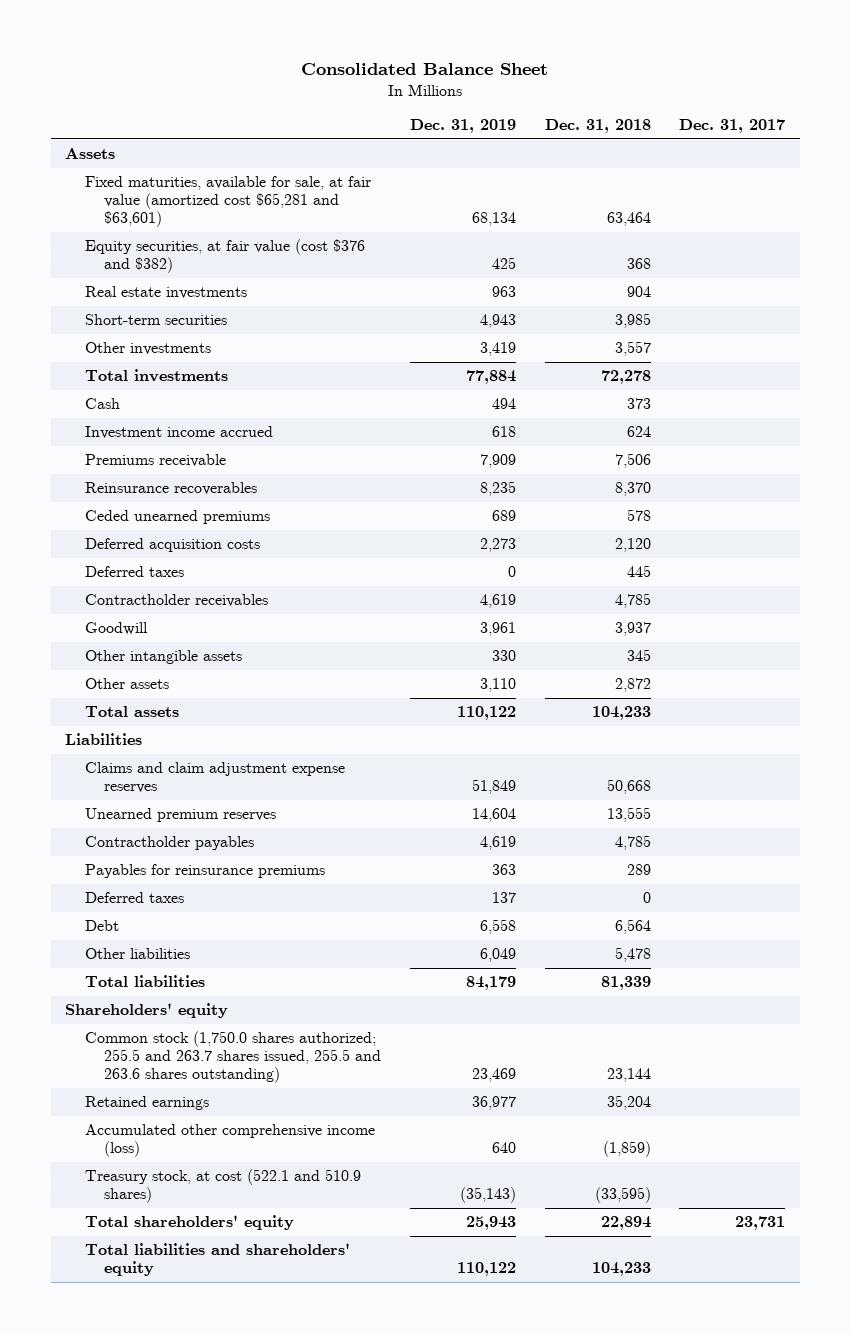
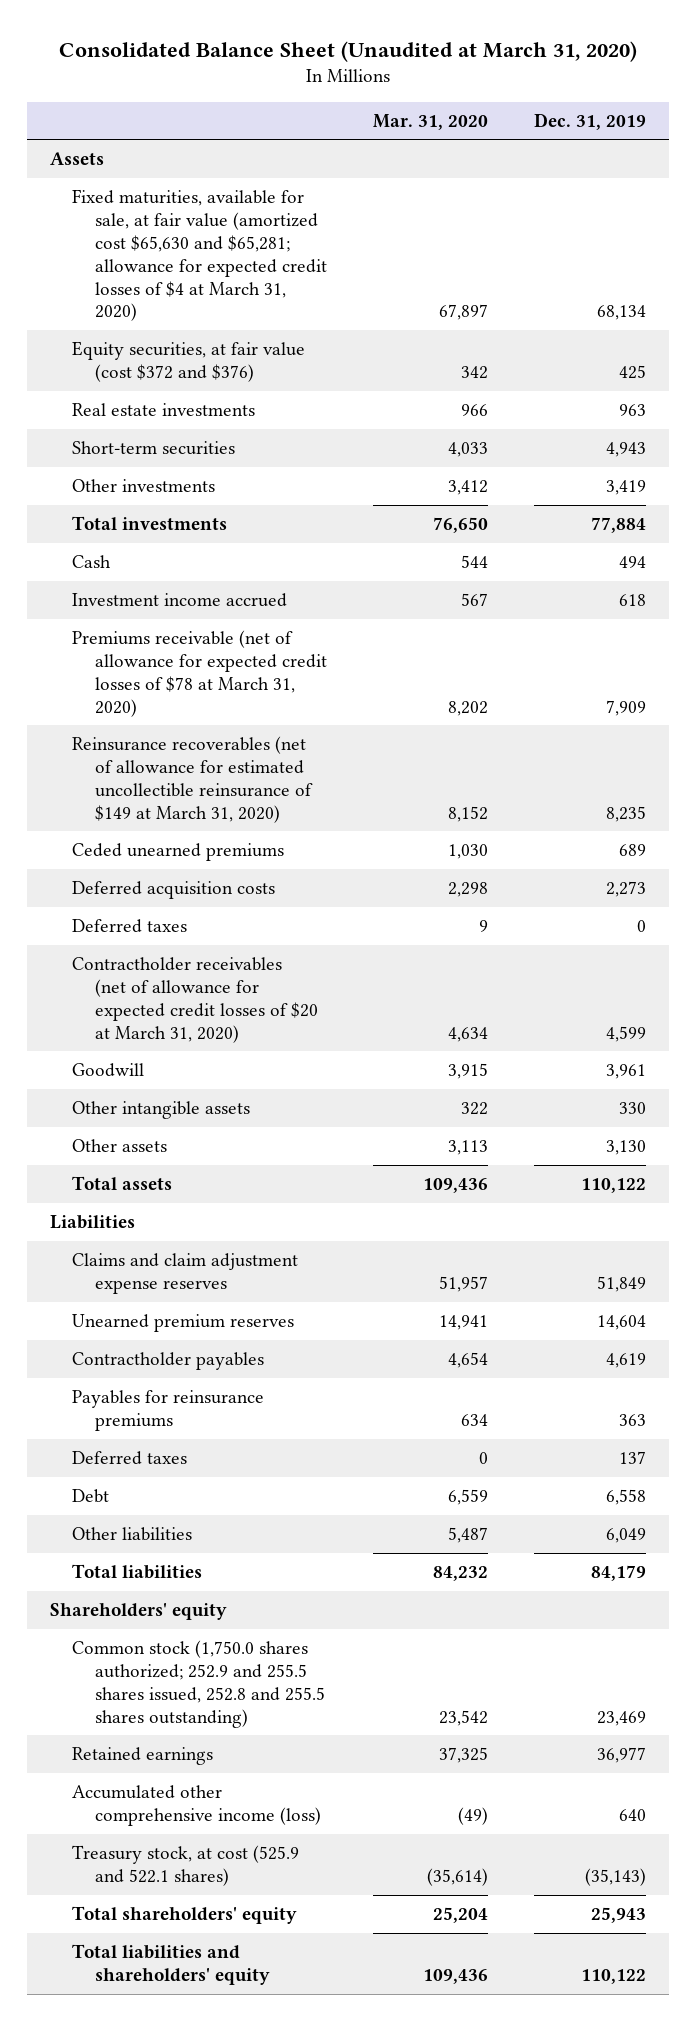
[301,62,549,75] Consolidated Balance Sheet -> [58,40,637,62] Consolidated Balance Sheet (Unaudited at March 31, 2020)
[544,119,651,134] Dec. 31, 2018 -> none
[679,119,786,134] Dec. 31, 2017 -> none
none -> [372,113,488,130] Mar. 31, 2020
[84,176,371,227] Fixed maturities, available for sale, at fair value (amortized cost $65,281 and $63,601) -> [72,189,328,322] Fixed maturities, available for sale, at fair value (amortized cost $65,630 and $65,281; allowance for expected credit losses of $4 at March 31, 2020)
[84,239,365,274] Equity securities, at fair value (cost $376 and $382) -> [72,341,306,382] Equity securities, at fair value (cost $372 and $376)
[84,454,226,468] Premiums receivable -> [72,630,328,717] Premiums receivable (net of allowance for expected credit losses of $78 at March 31, 2020)
[84,482,257,496] Reinsurance recoverables -> [72,736,314,823] Reinsurance recoverables (net of allowance for estimated uncollectible reinsurance of $149 at March 31, 2020)
[84,594,268,608] Contractholder receivables -> none
none -> [72,957,319,1043] Contractholder receivables (net of allowance for expected credit losses of $20 at March 31, 2020)
[480,678,517,693] 3,110 -> [605,1140,646,1156] 3,130
[84,1031,382,1083] Common stock (1,750.0 shares authorized; 255.5 and 263.7 shares issued, 255.5 and 263.6 shares outstanding) -> [72,1640,326,1728] Common stock (1,750.0 shares authorized; 252.9 and 255.5 shares issued, 252.8 and 255.5 shares outstanding)
[84,1169,361,1204] Treasury stock, at cost (522.1 and 510.9 shares) -> [72,1845,300,1886] Treasury stock, at cost (525.9 and 522.1 shares)

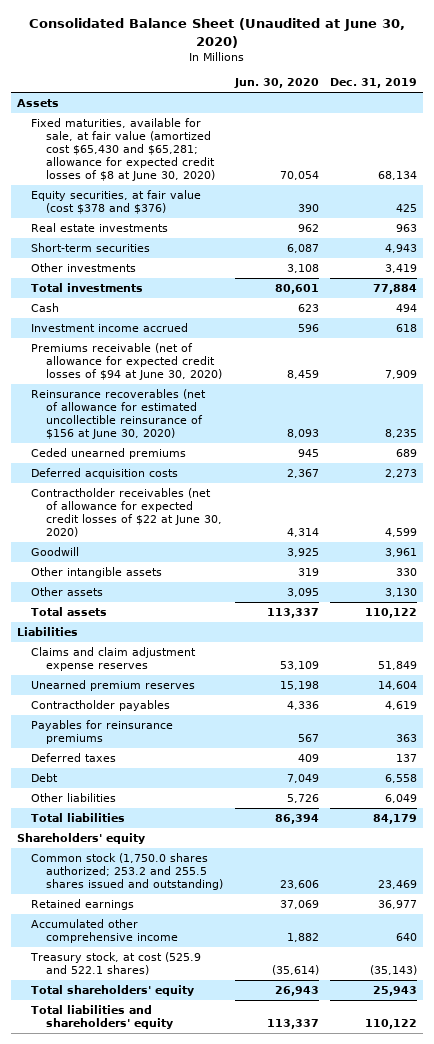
[58,40,637,62] Consolidated Balance Sheet (Unaudited at March 31, 2020) -> [29,18,406,48] Consolidated Balance Sheet (Unaudited at June 30, 2020)
[372,113,488,130] Mar. 31, 2020 -> none
none -> [233,78,319,89] Jun. 30, 2020
[72,189,328,322] Fixed maturities, available for sale, at fair value (amortized cost $65,630 and $65,281; allowance for expected credit losses of $4 at March 31, 2020) -> [31,118,216,182] Fixed maturities, available for sale, at fair value (amortized cost $65,430 and $65,281; allowance for expected credit losses of $8 at June 30, 2020)
[72,341,306,382] Equity securities, at fair value (cost $372 and $376) -> [31,190,202,215] Equity securities, at fair value (cost $378 and $376)
[72,630,328,717] Premiums receivable (net of allowance for expected credit losses of $78 at March 31, 2020) -> [31,343,223,381] Premiums receivable (net of allowance for expected credit losses of $94 at June 30, 2020)
[72,736,314,823] Reinsurance recoverables (net of allowance for estimated uncollectible reinsurance of $149 at March 31, 2020) -> [31,389,207,440] Reinsurance recoverables (net of allowance for estimated uncollectible reinsurance of $156 at June 30, 2020)
[72,919,188,934] Deferred taxes -> none
[72,957,319,1043] Contractholder receivables (net of allowance for expected credit losses of $20 at March 31, 2020) -> [31,488,223,538] Contractholder receivables (net of allowance for expected credit losses of $22 at June 30, 2020)
[72,1640,326,1728] Common stock (1,750.0 shares authorized; 252.9 and 255.5 shares issued, 252.8 and 255.5 shares outstanding) -> [31,853,224,891] Common stock (1,750.0 shares authorized; 253.2 and 255.5 shares issued and outstanding)
[72,1785,322,1826] Accumulated other comprehensive income (loss) -> [31,919,179,944] Accumulated other comprehensive income

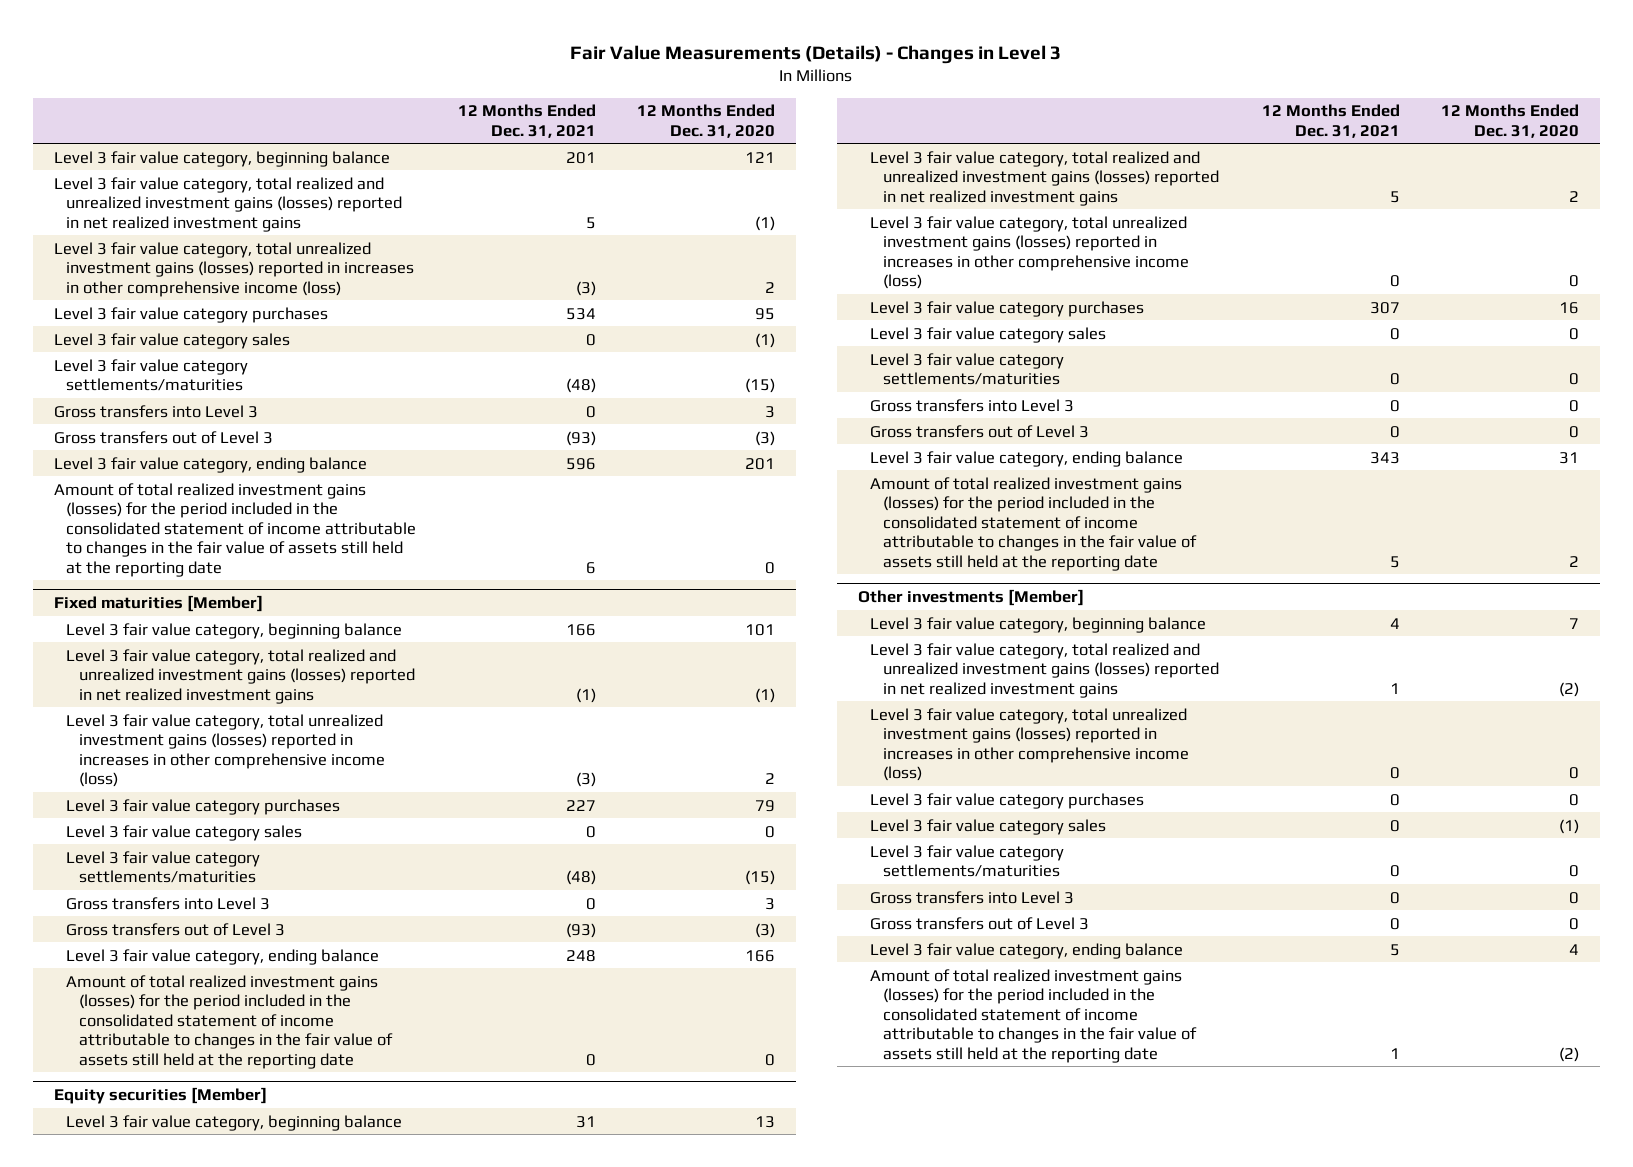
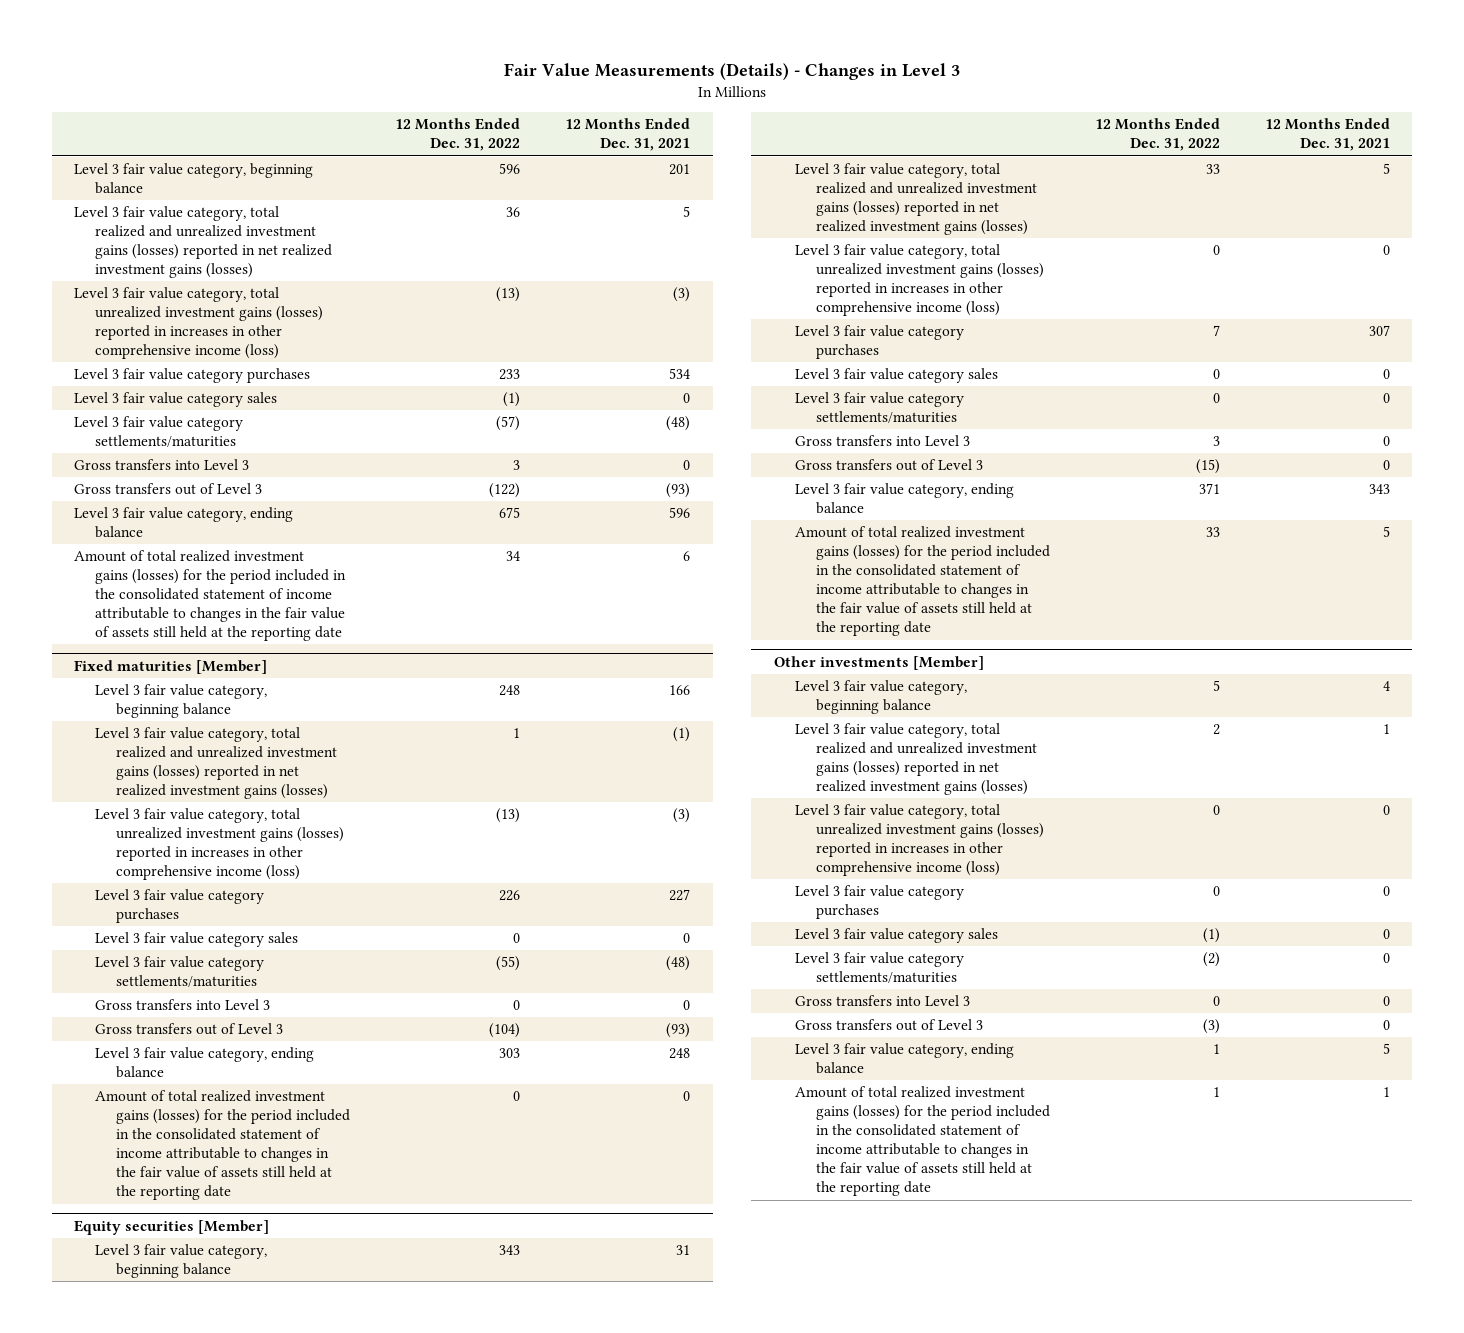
[636,104,775,138] 12 Months Ended Dec. 31, 2020 -> none
none -> [394,118,520,152] 12 Months Ended Dec. 31, 2022
[53,176,403,232] Level 3 fair value category, total realized and unrealized investment gains (losses) reported in net realized investment gains -> [74,206,332,279] Level 3 fair value category, total realized and unrealized investment gains (losses) reported in net realized investment gains (losses)
[66,648,416,704] Level 3 fair value category, total realized and unrealized investment gains (losses) reported in net realized investment gains -> [94,727,337,800] Level 3 fair value category, total realized and unrealized investment gains (losses) reported in net realized investment gains (losses)
[870,150,1220,206] Level 3 fair value category, total realized and unrealized investment gains (losses) reported in net realized investment gains -> [794,163,1037,236] Level 3 fair value category, total realized and unrealized investment gains (losses) reported in net realized investment gains (losses)
[870,642,1220,698] Level 3 fair value category, total realized and unrealized investment gains (losses) reported in net realized investment gains -> [794,723,1037,796] Level 3 fair value category, total realized and unrealized investment gains (losses) reported in net realized investment gains (losses)

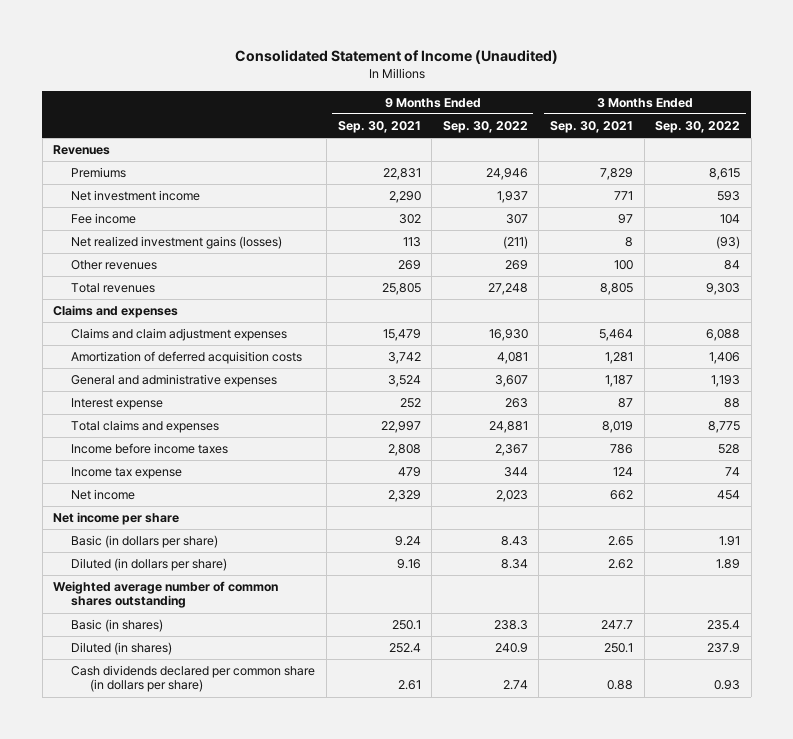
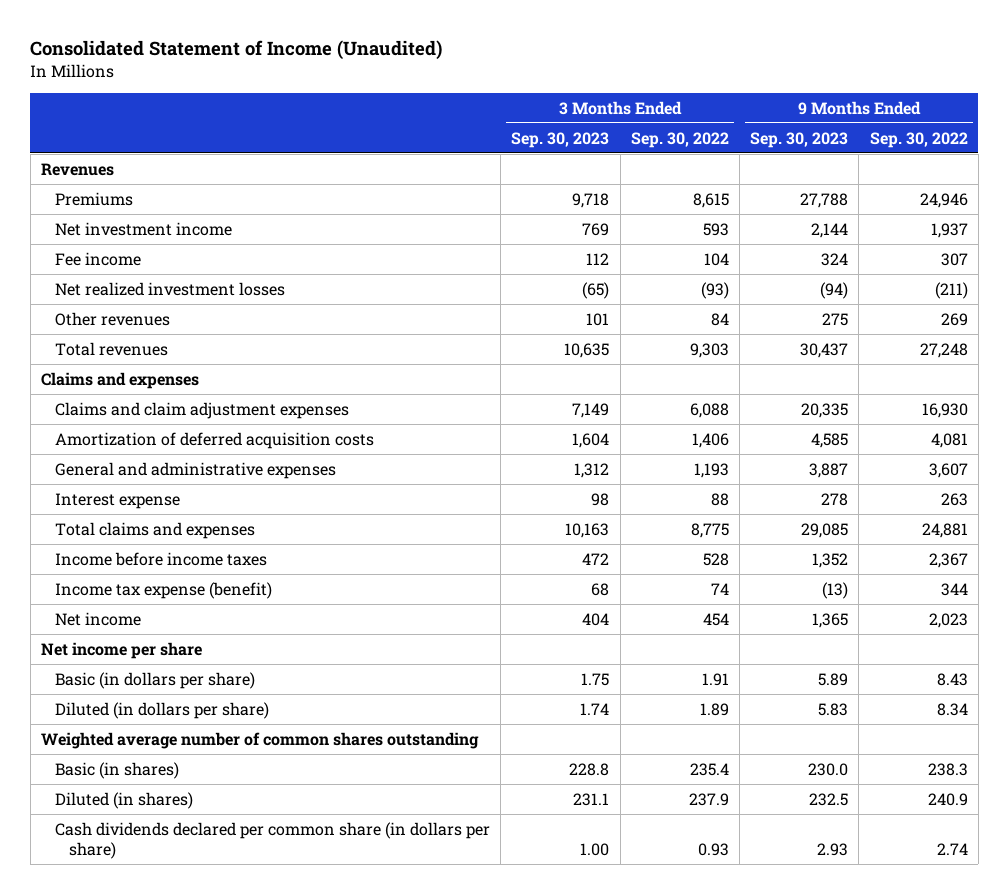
[337,120,421,133] Sep. 30, 2021 -> none
[550,120,634,133] Sep. 30, 2021 -> none
none -> [511,131,610,148] Sep. 30, 2023
none -> [750,131,849,148] Sep. 30, 2023
[71,236,283,250] Net realized investment gains (losses) -> [54,281,285,296] Net realized investment losses
[71,467,183,480] Income tax expense -> [54,581,272,599] Income tax expense (benefit)

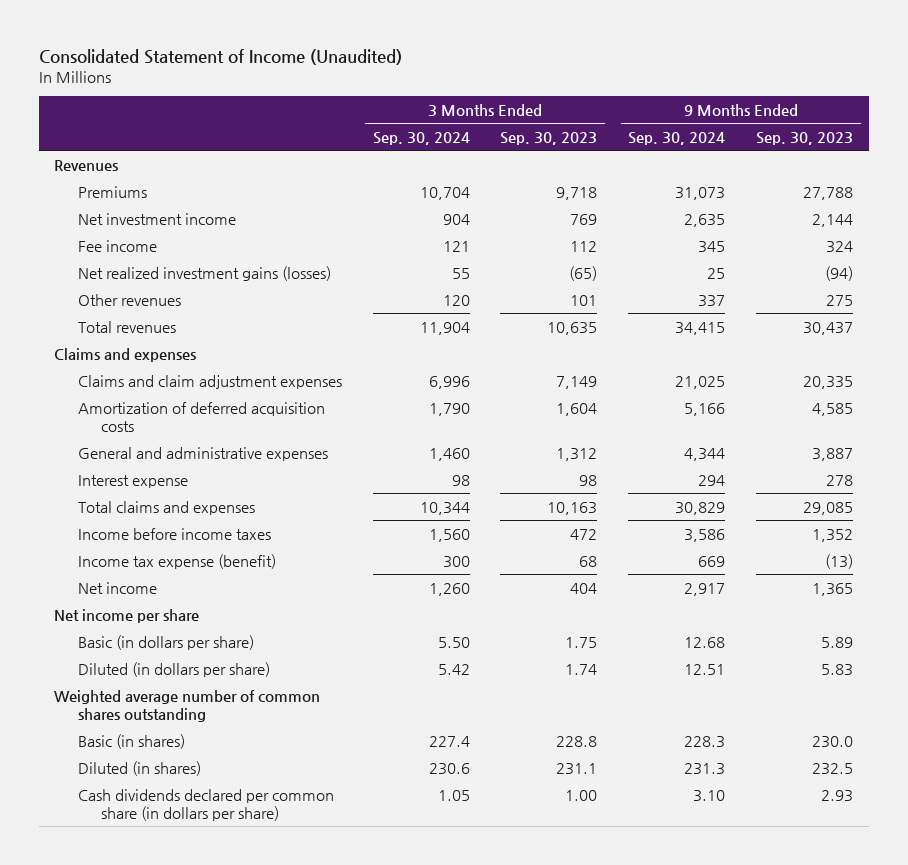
[630,131,729,148] Sep. 30, 2022 -> none
[869,131,968,148] Sep. 30, 2022 -> none
none -> [372,132,470,146] Sep. 30, 2024
none -> [628,132,726,146] Sep. 30, 2024
[54,281,285,296] Net realized investment losses -> [77,265,331,281] Net realized investment gains (losses)

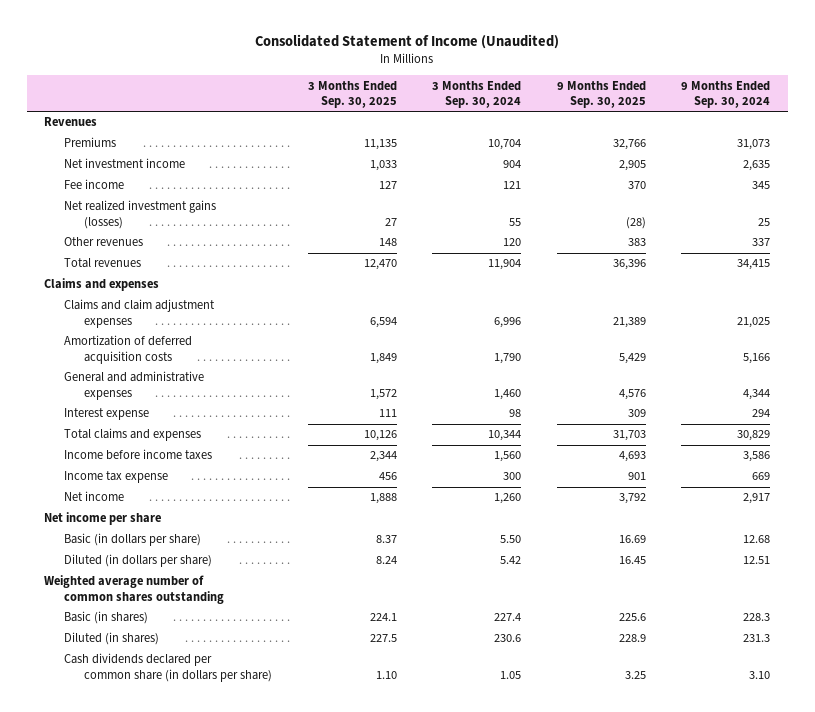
[500,132,598,146] Sep. 30, 2023 -> none
[756,132,854,146] Sep. 30, 2023 -> none
none -> [307,80,397,109] 3 Months Ended Sep. 30, 2025
none -> [556,80,646,109] 9 Months Ended Sep. 30, 2025
[77,553,276,569] Income tax expense (benefit) -> [64,471,169,484] Income tax expense

